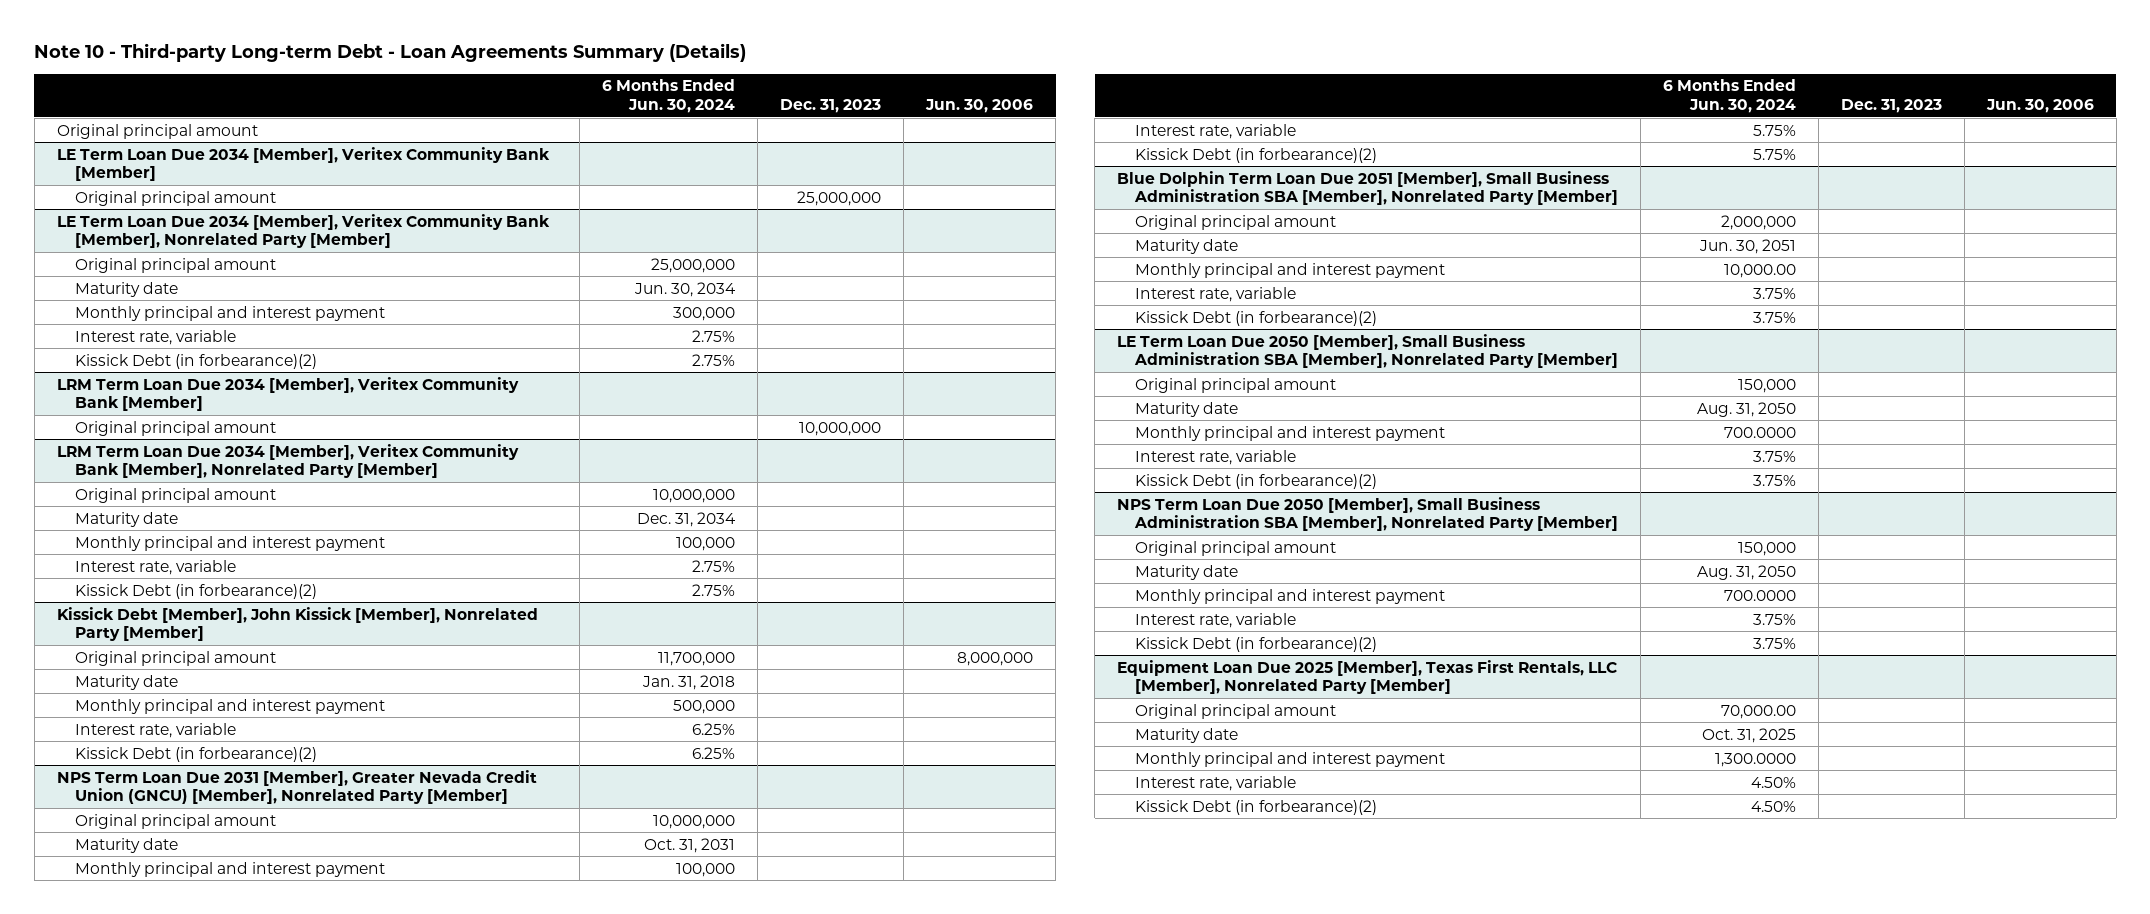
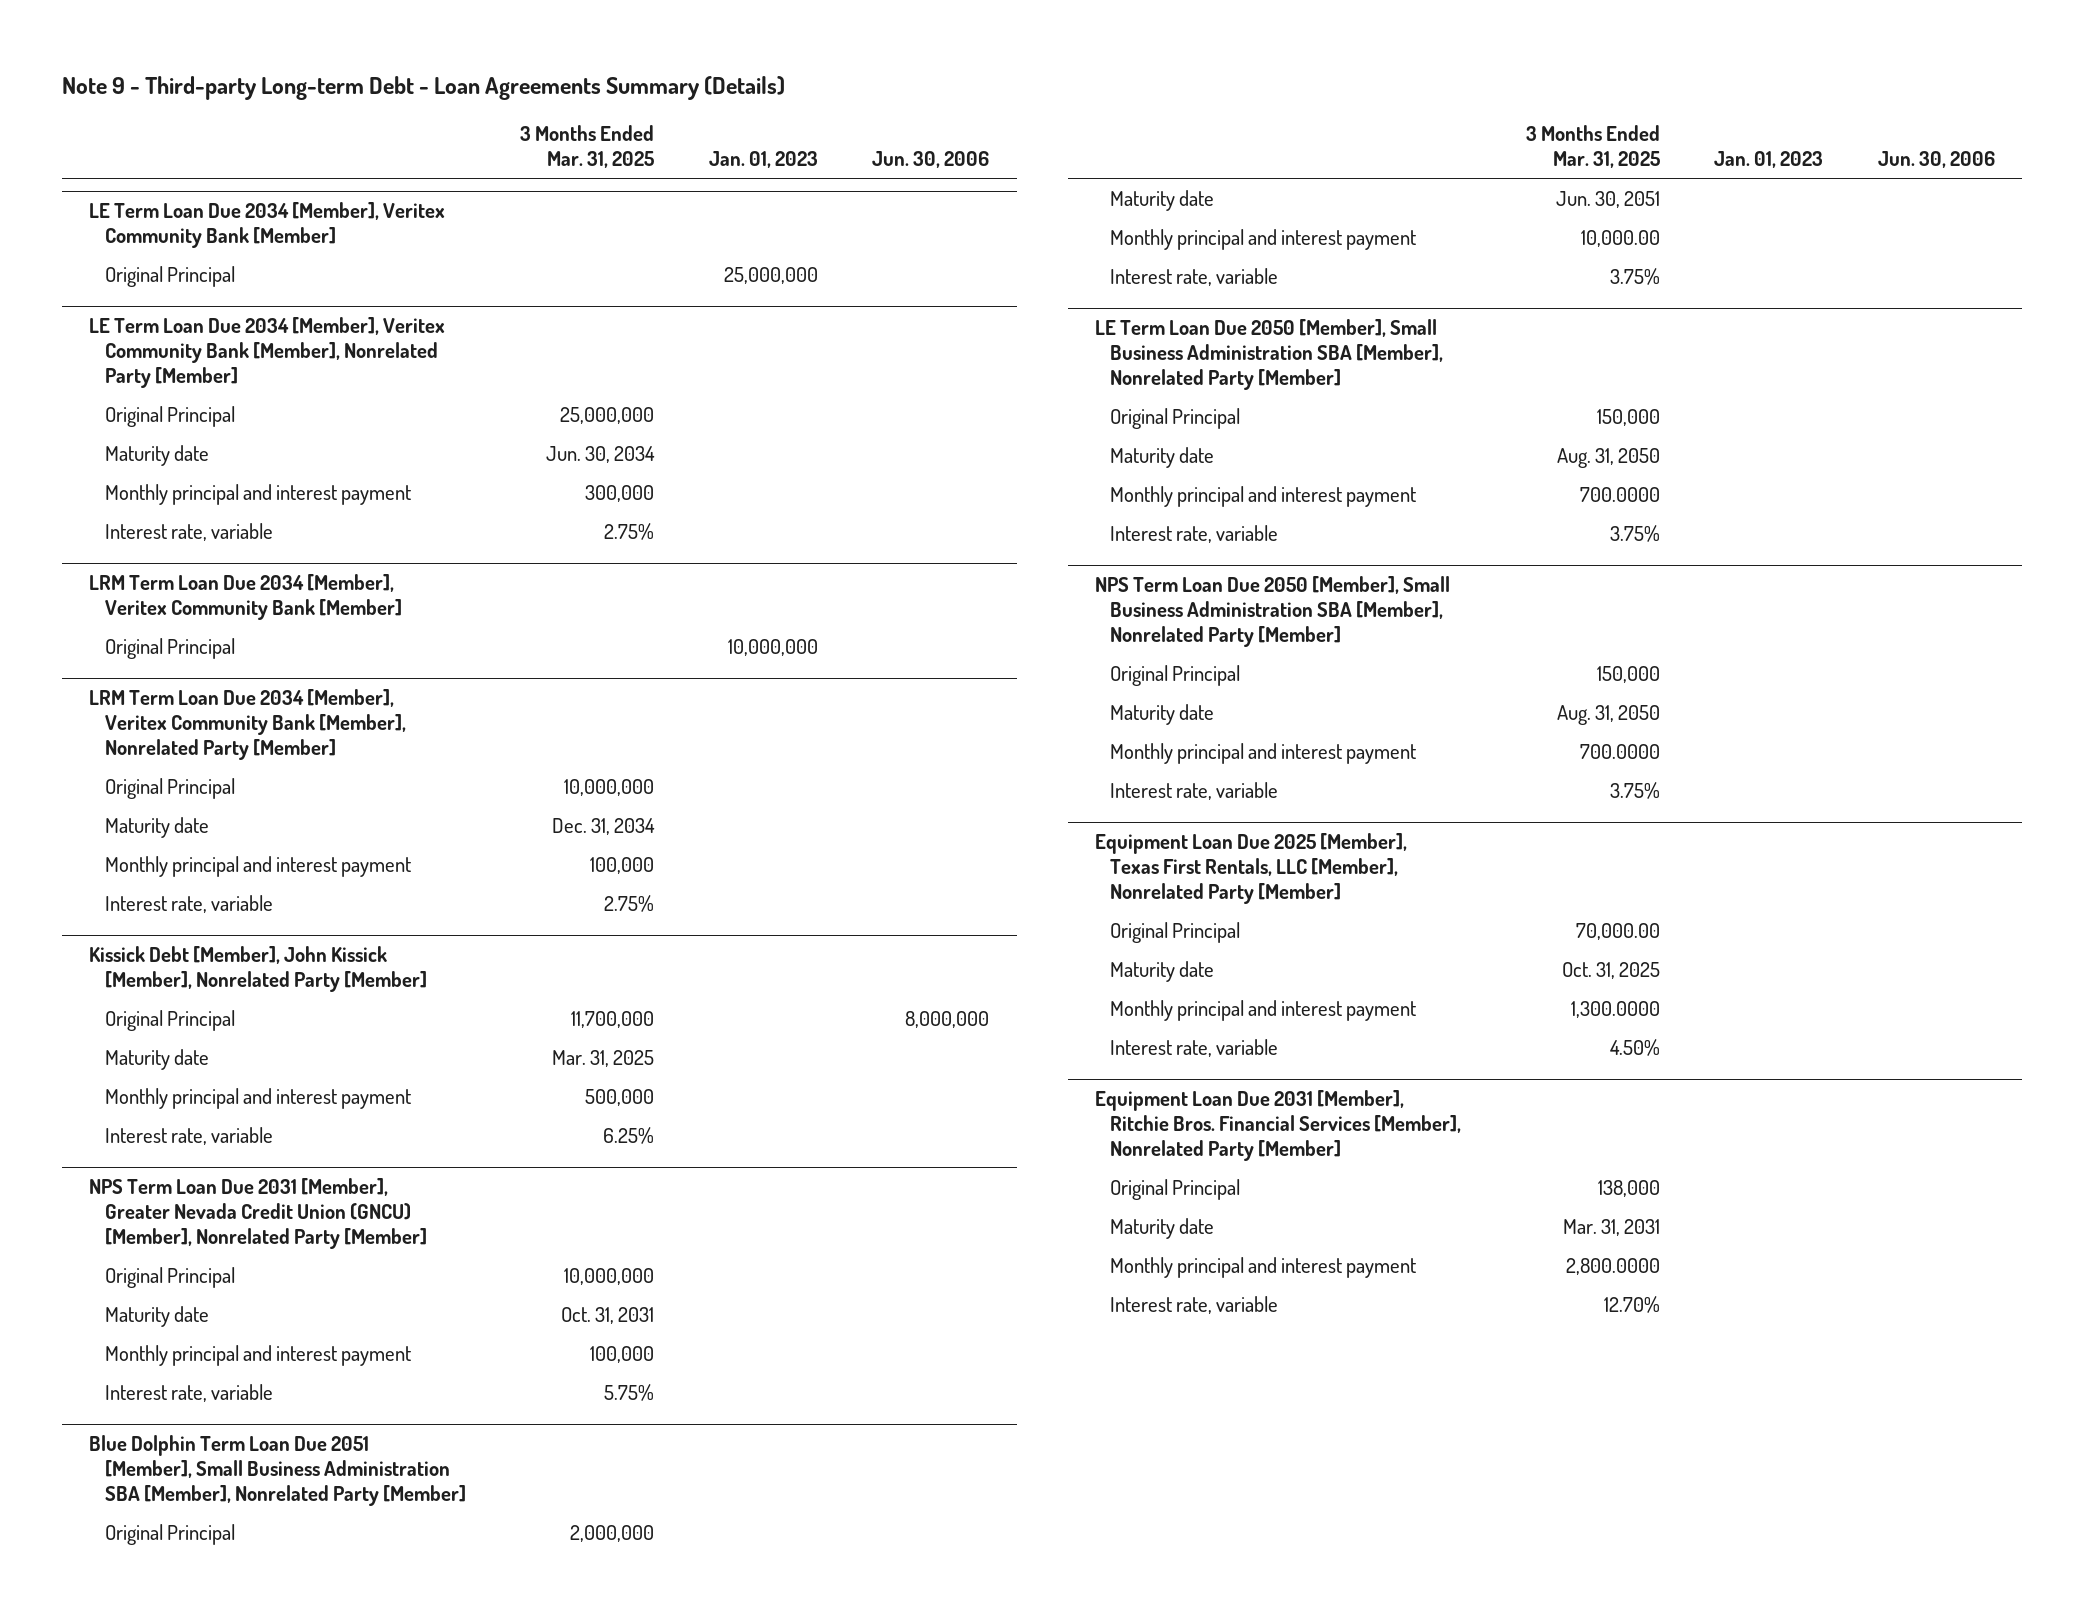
[34,43,747,63] Note 10 - Third-party Long-term Debt - Loan Agreements Summary (Details) -> [62,75,786,100] Note 9 - Third-party Long-term Debt - Loan Agreements Summary (Details)
[602,79,736,114] 6 Months Ended Jun. 30, 2024 -> none
[780,99,882,114] Dec. 31, 2023 -> none
none -> [520,125,655,169] 3 Months Ended Mar. 31, 2025
none -> [708,151,818,169] Jan. 01, 2023
[56,123,258,139] Original principal amount -> none
[74,190,276,206] Original principal amount -> [104,265,235,287] Original Principal
[74,257,276,273] Original principal amount -> [104,405,235,427] Original Principal
[74,353,317,369] Kissick Debt (in forbearance)(2) -> none
[74,420,276,436] Original principal amount -> [104,637,235,659] Original Principal
[74,487,276,503] Original principal amount -> [104,777,235,799] Original Principal
[74,583,317,599] Kissick Debt (in forbearance)(2) -> none
[74,650,276,666] Original principal amount -> [104,1009,235,1031] Original Principal
[74,746,317,762] Kissick Debt (in forbearance)(2) -> none
[74,813,276,829] Original principal amount -> [104,1266,235,1288] Original Principal
[1135,147,1378,163] Kissick Debt (in forbearance)(2) -> none
[1135,214,1337,230] Original principal amount -> [104,1523,235,1545] Original Principal
[1135,310,1378,326] Kissick Debt (in forbearance)(2) -> none
[1135,377,1337,393] Original principal amount -> [1110,407,1241,429] Original Principal
[1135,473,1378,489] Kissick Debt (in forbearance)(2) -> none
[1135,540,1337,556] Original principal amount -> [1110,664,1241,686] Original Principal
[1135,636,1378,652] Kissick Debt (in forbearance)(2) -> none
[1135,703,1337,719] Original principal amount -> [1110,921,1241,943] Original Principal
[1135,799,1378,815] Kissick Debt (in forbearance)(2) -> none
none -> [1095,1090,1462,1162] Equipment Loan Due 2031 [Member], Ritchie Bros. Financial Services [Member], Nonrelated Party [Member]
none -> [1110,1178,1241,1200] Original Principal
none -> [1110,1217,1215,1239] Maturity date
none -> [1110,1256,1417,1278] Monthly principal and interest payment
none -> [1110,1295,1279,1314] Interest rate, variable

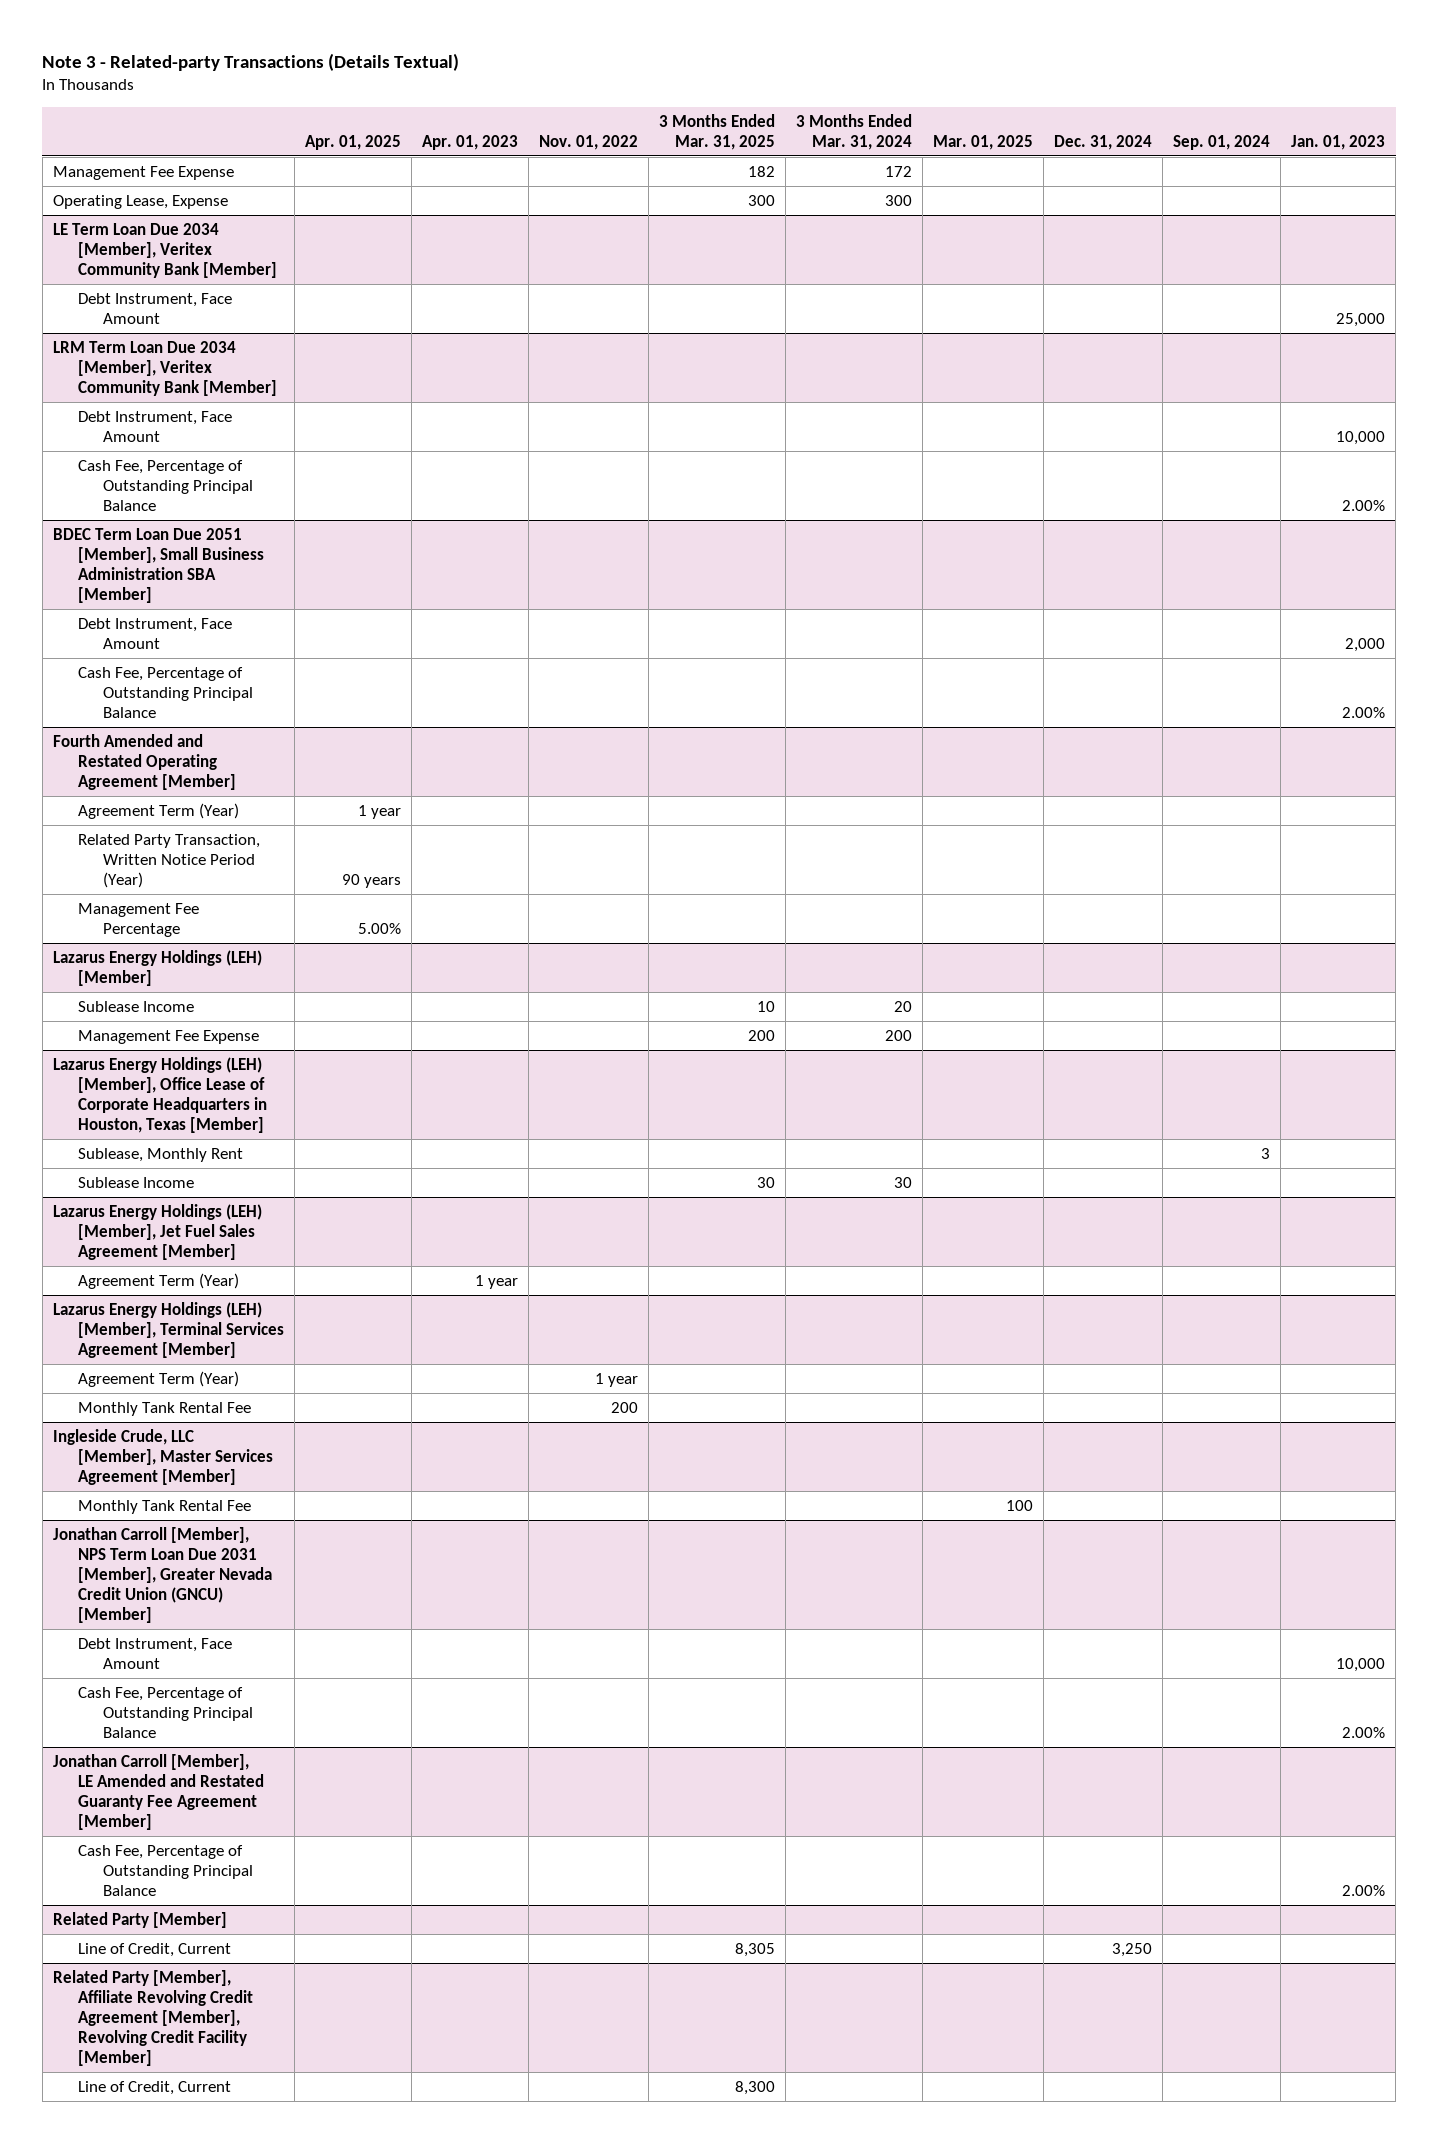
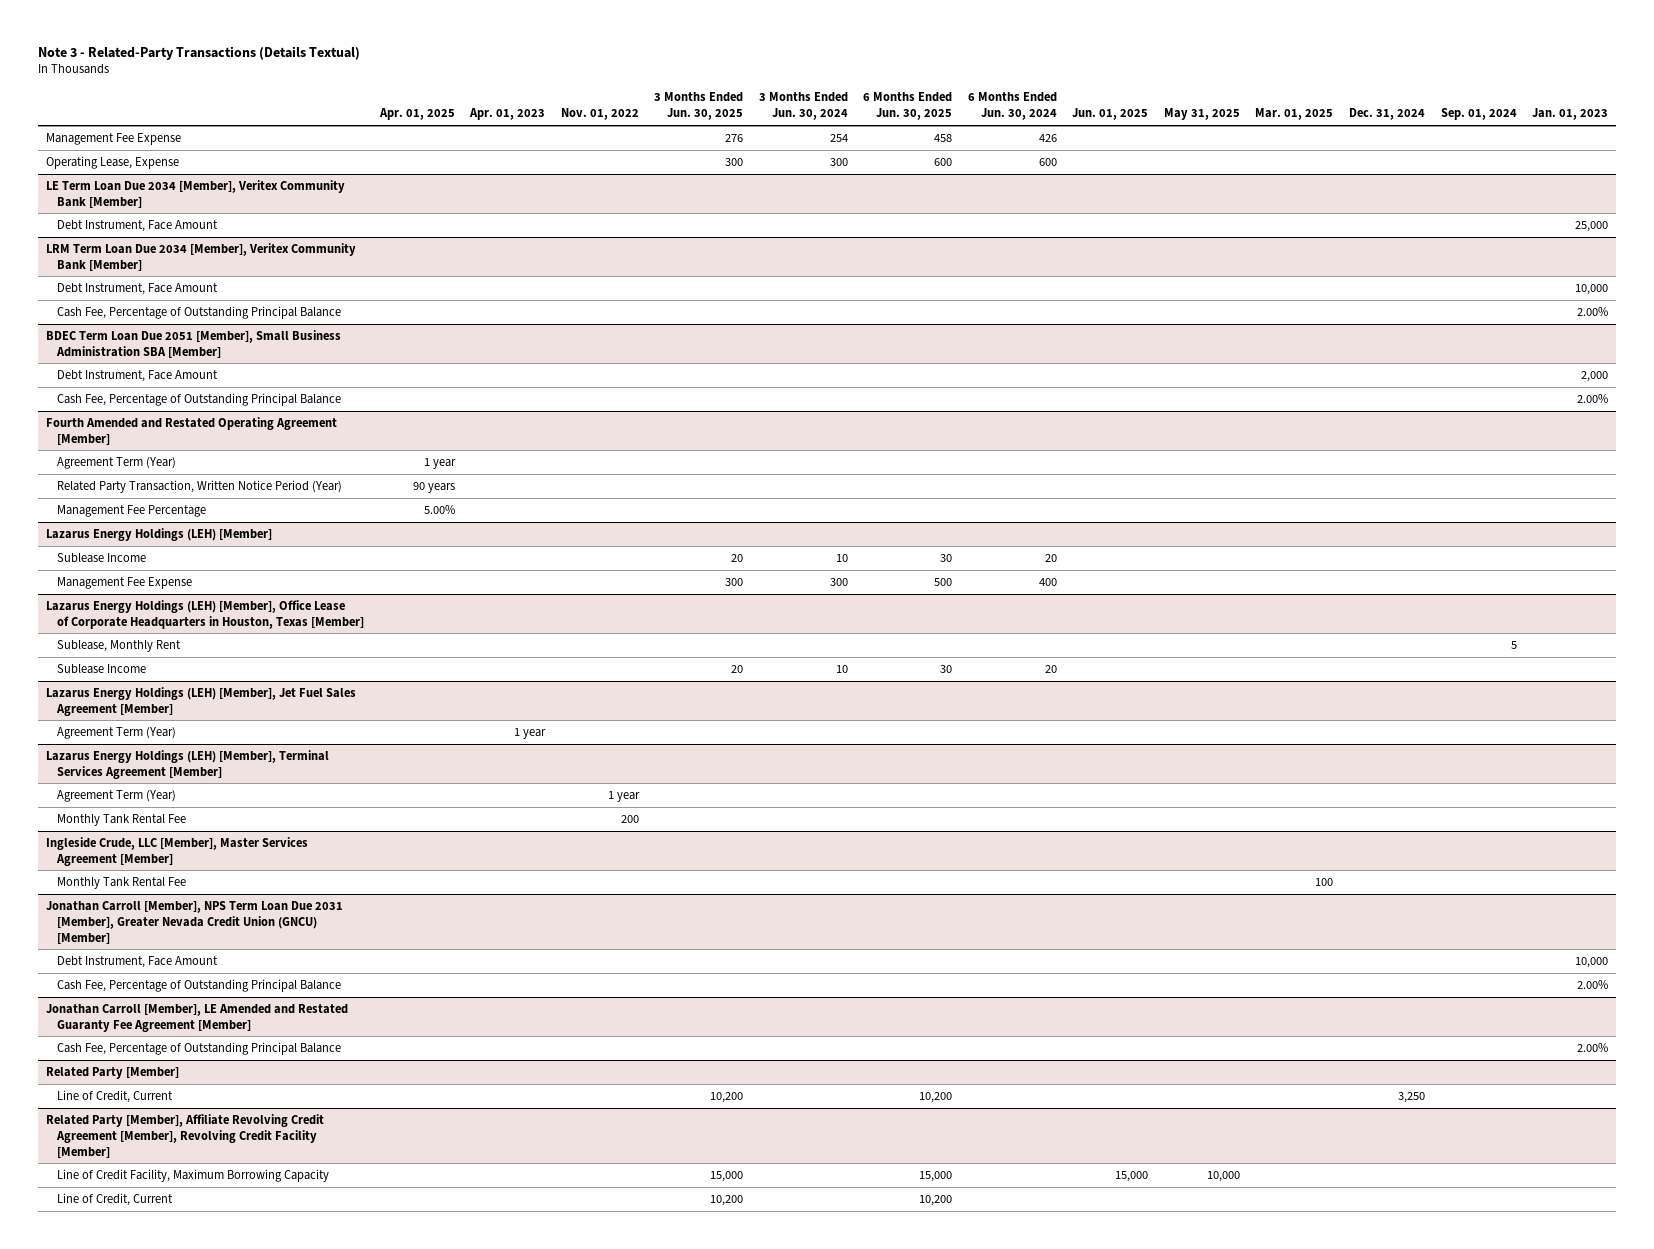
[42,53,460,72] Note 3 - Related-party Transactions (Details Textual) -> [37,45,360,60] Note 3 - Related-Party Transactions (Details Textual)
[658,113,775,150] 3 Months Ended Mar. 31, 2025 -> none
[796,113,913,150] 3 Months Ended Mar. 31, 2024 -> none
none -> [654,92,744,121] 3 Months Ended Jun. 30, 2025
none -> [758,92,848,121] 3 Months Ended Jun. 30, 2024
none -> [863,92,953,121] 6 Months Ended Jun. 30, 2025
none -> [967,92,1057,121] 6 Months Ended Jun. 30, 2024
none -> [1072,108,1149,121] Jun. 01, 2025
none -> [1163,108,1240,121] May 31, 2025
[1261,1147,1271,1159] 3 -> [1510,640,1517,649] 5
none -> [57,1168,330,1182] Line of Credit Facility, Maximum Borrowing Capacity

